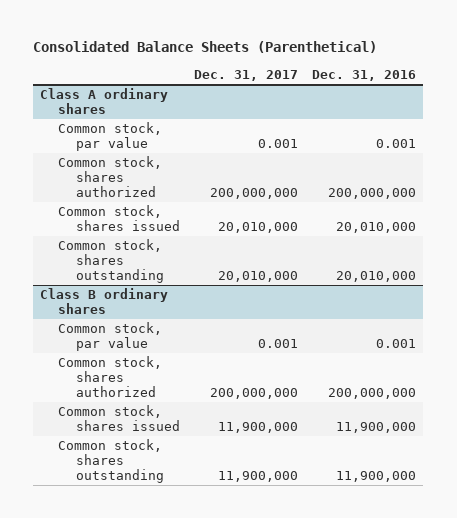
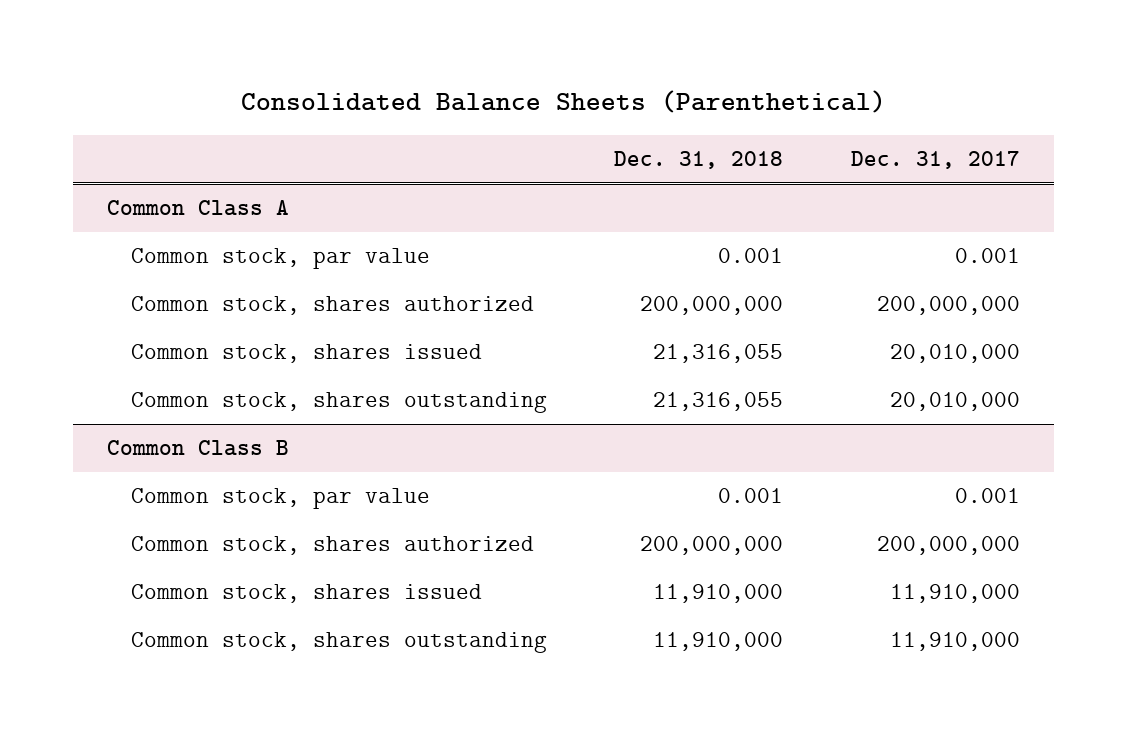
[312,69,417,81] Dec. 31, 2016 -> none
none -> [614,150,784,169] Dec. 31, 2018
[40,88,169,115] Class A ordinary shares -> [106,200,289,217] Common Class A
[40,288,169,315] Class B ordinary shares -> [106,440,289,457] Common Class B
[218,422,299,434] 11,900,000 -> [890,584,1021,604] 11,910,000
[218,470,299,482] 11,900,000 -> [890,632,1021,652] 11,910,000

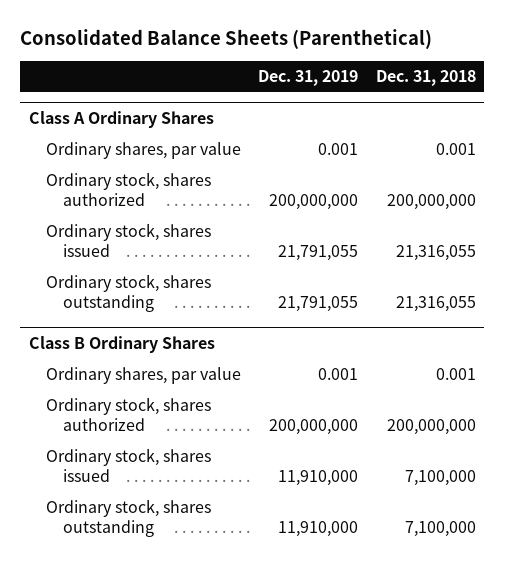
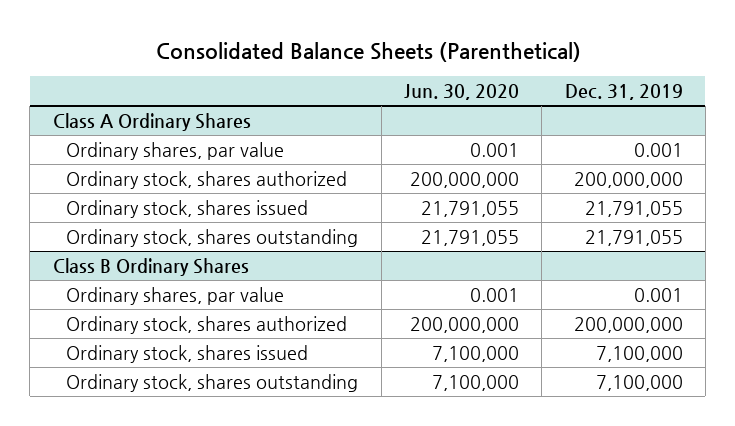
[375,70,476,87] Dec. 31, 2018 -> none
none -> [403,84,519,101] Jun. 30, 2020
[278,470,359,487] 11,910,000 -> [595,345,683,362] 7,100,000
[278,521,359,538] 11,910,000 -> [595,374,683,391] 7,100,000

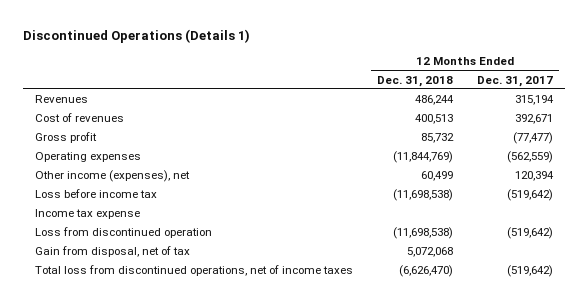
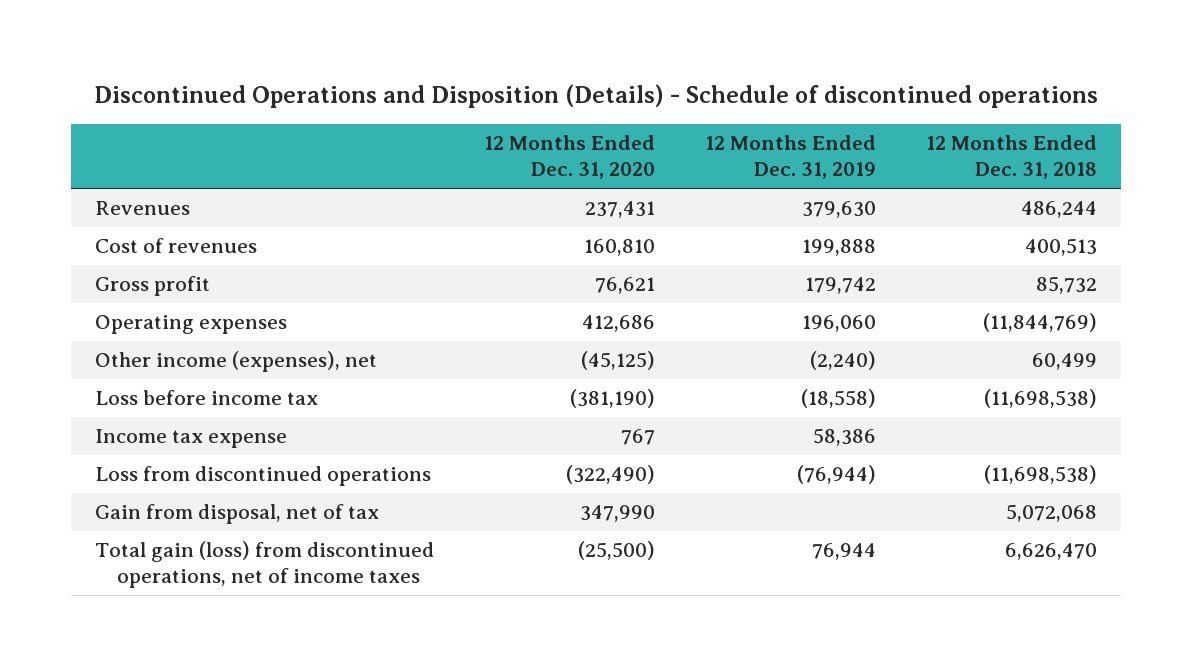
[22,29,250,44] Discontinued Operations (Details 1) -> [93,84,1098,109] Discontinued Operations and Disposition (Details) - Schedule of discontinued operations
[476,75,553,87] Dec. 31, 2017 -> none
none -> [484,135,656,180] 12 Months Ended Dec. 31, 2020
none -> [704,135,876,180] 12 Months Ended Dec. 31, 2019
[34,227,212,239] Loss from discontinued operation -> [95,466,432,487] Loss from discontinued operations
[34,265,353,277] Total loss from discontinued operations, net of income taxes -> [95,541,435,589] Total gain (loss) from discontinued operations, net of income taxes
[398,265,453,278] (6,626,470) -> [1004,543,1097,561] 6,626,470

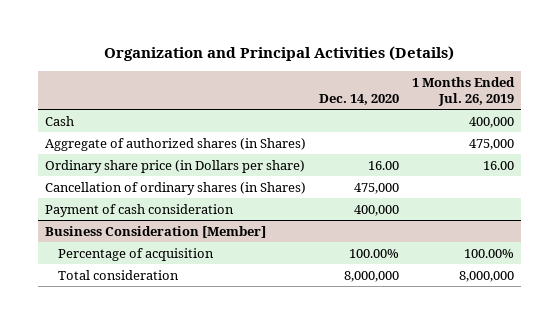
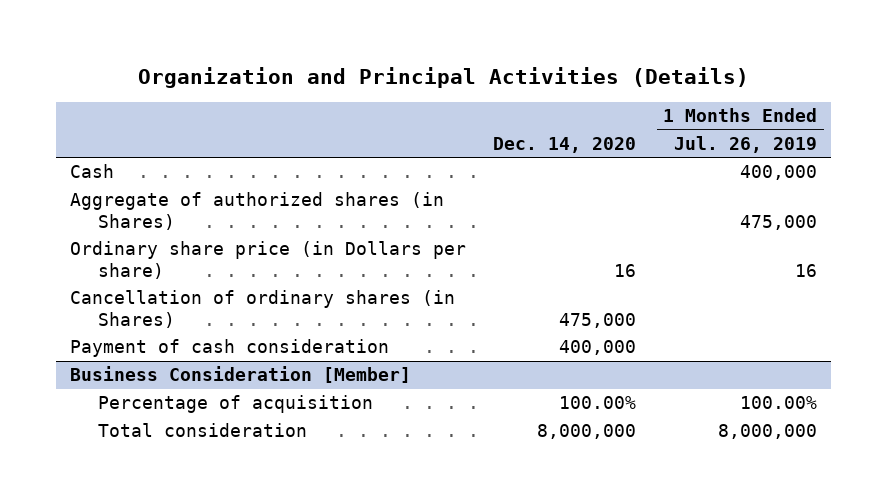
[367,160,399,170] 16.00 -> [614,264,637,278] 16
[482,160,514,170] 16.00 -> [795,264,818,278] 16

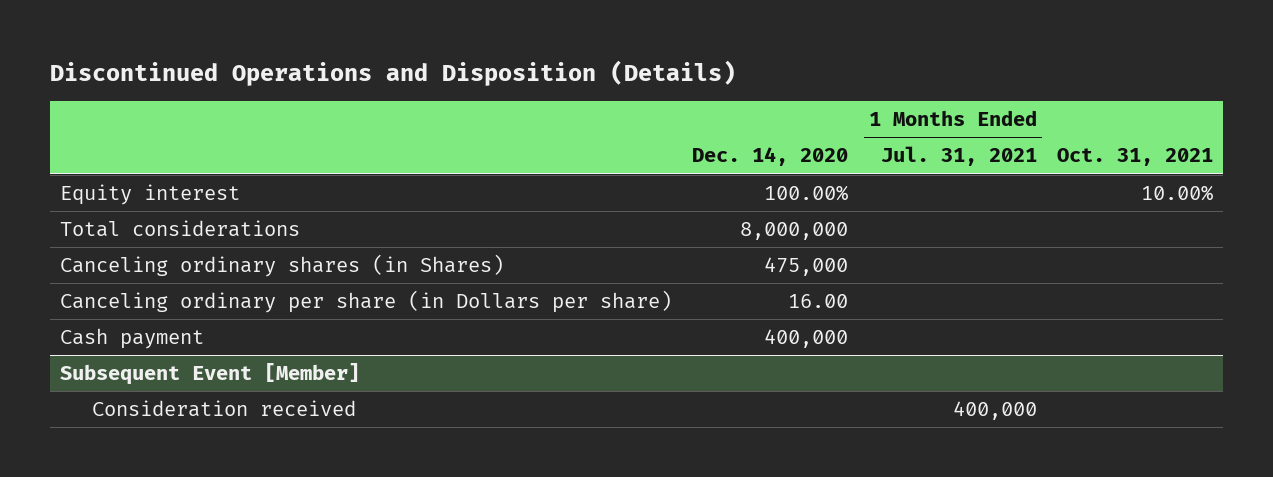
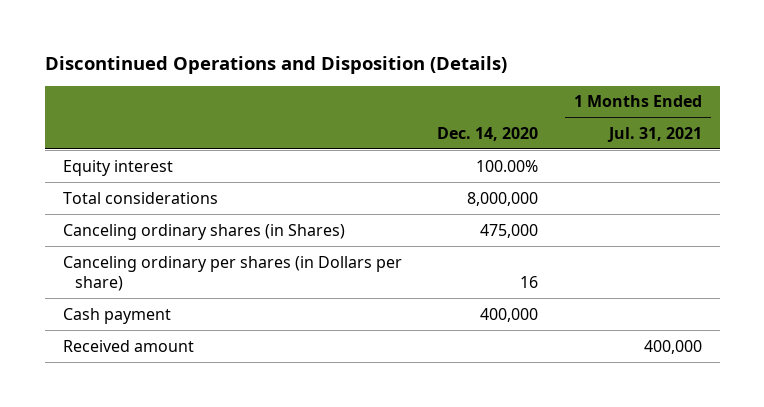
[1057,148,1214,167] Oct. 31, 2021 -> none
[60,290,673,314] Canceling ordinary per share (in Dollars per share) -> [62,255,402,292] Canceling ordinary per shares (in Dollars per share)
[788,294,849,309] 16.00 -> [520,276,539,289] 16
[60,363,361,386] Subsequent Event [Member] -> none
[91,400,356,418] Consideration received -> none
none -> [62,339,194,352] Received amount

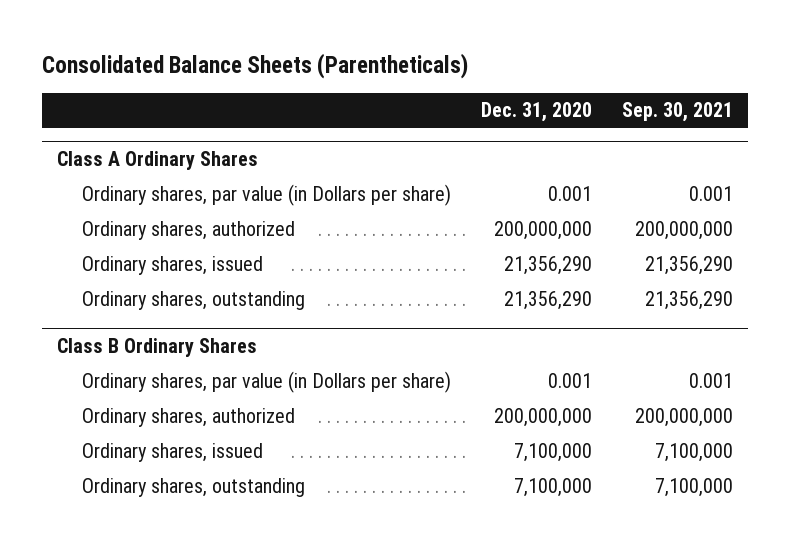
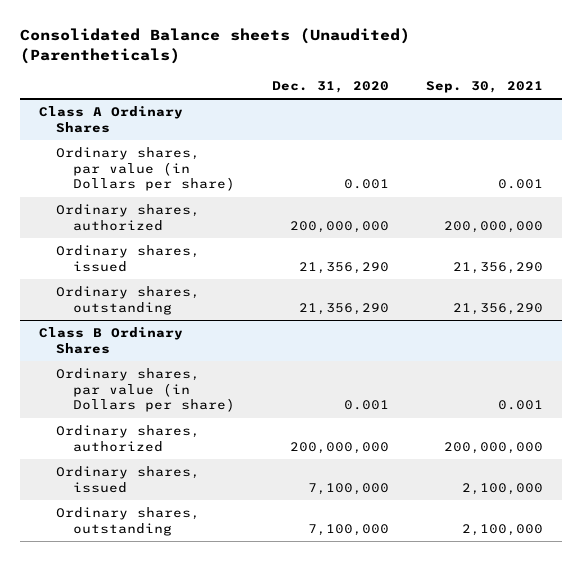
[42,52,469,79] Consolidated Balance Sheets (Parentheticals) -> [20,28,411,64] Consolidated Balance sheets (Unaudited) (Parentheticals)
[654,442,733,462] 7,100,000 -> [462,482,544,495] 2,100,000
[654,477,733,497] 7,100,000 -> [462,523,544,536] 2,100,000

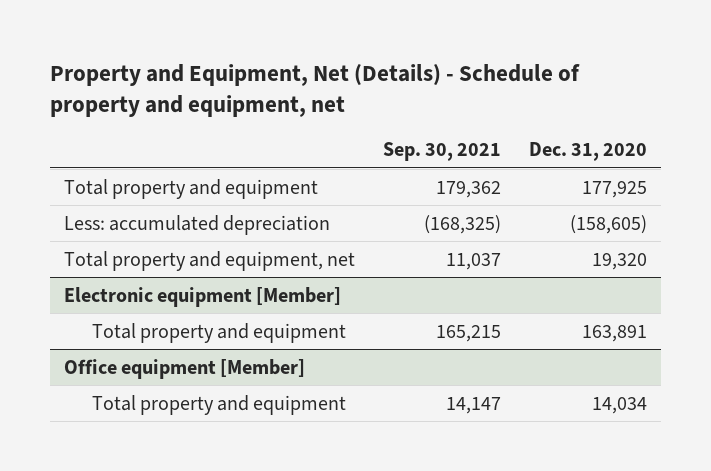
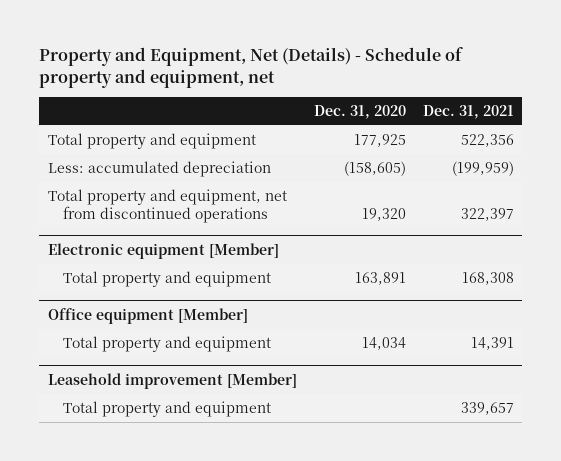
[382,142,501,162] Sep. 30, 2021 -> none
none -> [422,104,514,119] Dec. 31, 2021
[64,250,356,271] Total property and equipment, net -> [47,189,287,223] Total property and equipment, net from discontinued operations
none -> [47,372,297,389] Leasehold improvement [Member]
none -> [63,401,272,418] Total property and equipment

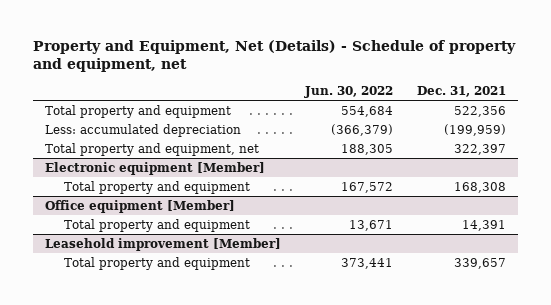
[313,104,406,119] Dec. 31, 2020 -> none
none -> [304,85,394,98] Jun. 30, 2022
[47,189,287,223] Total property and equipment, net from discontinued operations -> [45,142,260,156] Total property and equipment, net

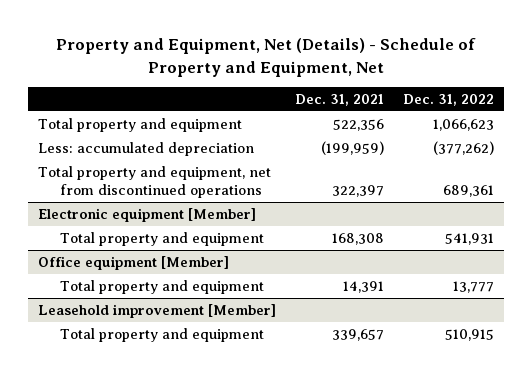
[33,40,517,73] Property and Equipment, Net (Details) - Schedule of property and equipment, net -> [55,38,476,77] Property and Equipment, Net (Details) - Schedule of Property and Equipment, Net
[304,85,394,98] Jun. 30, 2022 -> none
none -> [403,94,495,107] Dec. 31, 2022
[45,142,260,156] Total property and equipment, net -> [37,165,271,199] Total property and equipment, net from discontinued operations

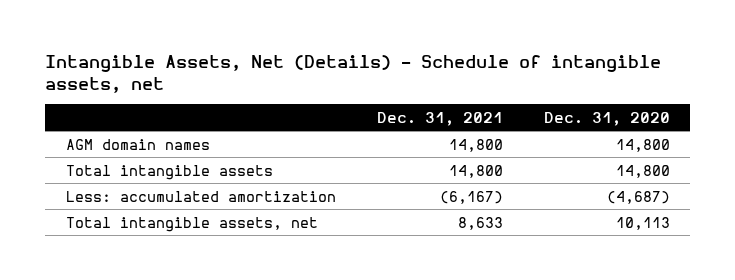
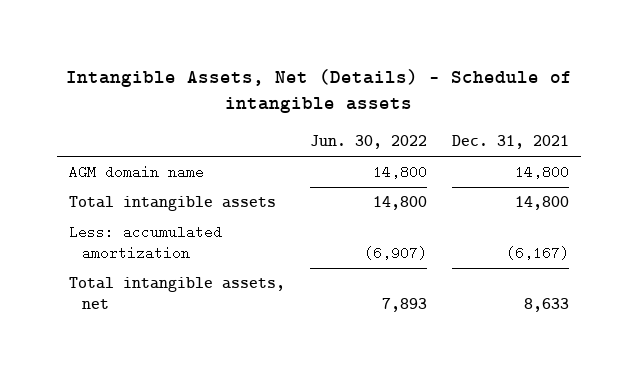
[45,54,662,93] Intangible Assets, Net (Details) - Schedule of intangible assets, net -> [66,68,573,114] Intangible Assets, Net (Details) - Schedule of intangible assets
[543,111,670,126] Dec. 31, 2020 -> none
none -> [310,135,428,150] Jun. 30, 2022
[65,138,210,150] AGM domain names -> [69,165,205,180] AGM domain name

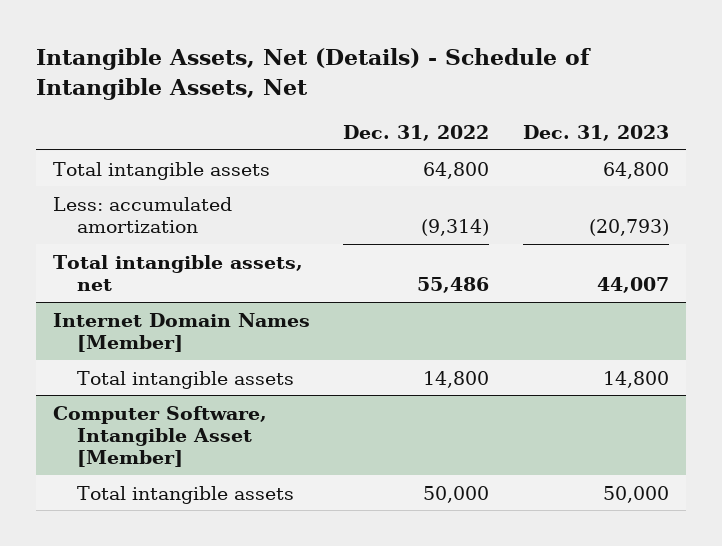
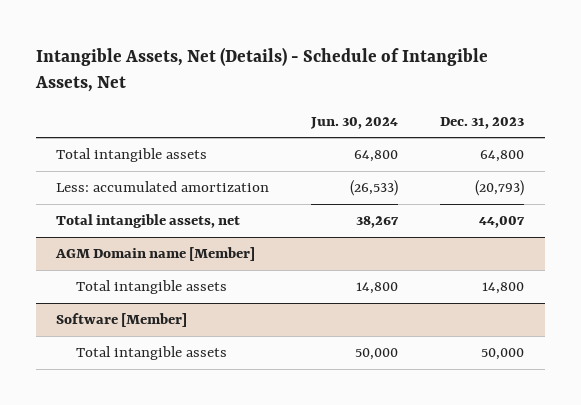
[343,124,490,141] Dec. 31, 2022 -> none
none -> [310,116,399,129] Jun. 30, 2024
[52,312,310,353] Internet Domain Names [Member] -> [55,247,256,262] AGM Domain name [Member]
[52,405,267,468] Computer Software, Intangible Asset [Member] -> [56,313,188,328] Software [Member]

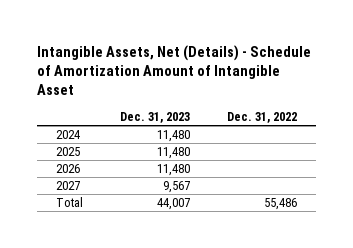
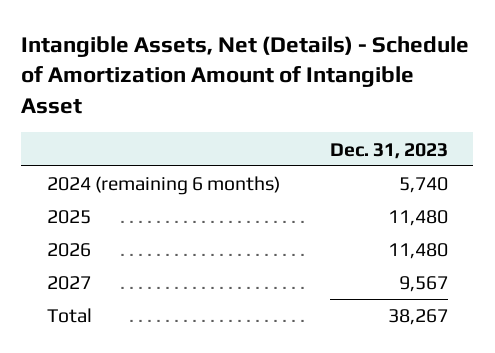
[227,112,298,124] Dec. 31, 2022 -> none
[55,130,80,140] 2024 -> none
none -> [46,176,280,196] 2024 (remaining 6 months)
[156,198,190,211] 44,007 -> [387,309,448,326] 38,267

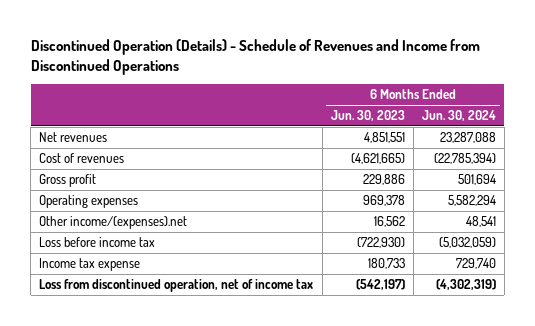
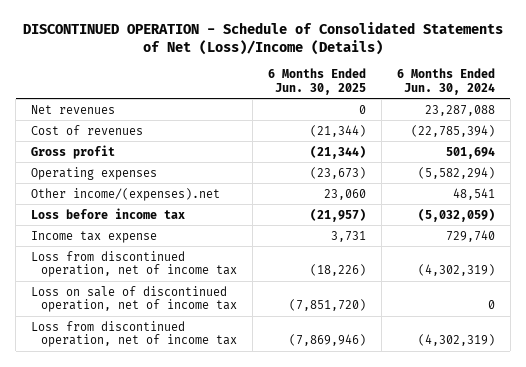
[30,39,480,76] Discontinued Operation (Details) - Schedule of Revenues and Income from Discontinued Operations -> [22,21,503,55] DISCONTINUED OPERATION - Schedule of Consolidated Statements of Net (Loss)/Income (Details)
[330,110,405,122] Jun. 30, 2023 -> none
none -> [267,68,366,95] 6 Months Ended Jun. 30, 2025
[447,195,496,207] 5,582,294 -> [417,166,495,179] (5,582,294)
none -> [30,285,238,313] Loss on sale of discontinued operation, net of income tax
none -> [30,320,238,348] Loss from discontinued operation, net of income tax

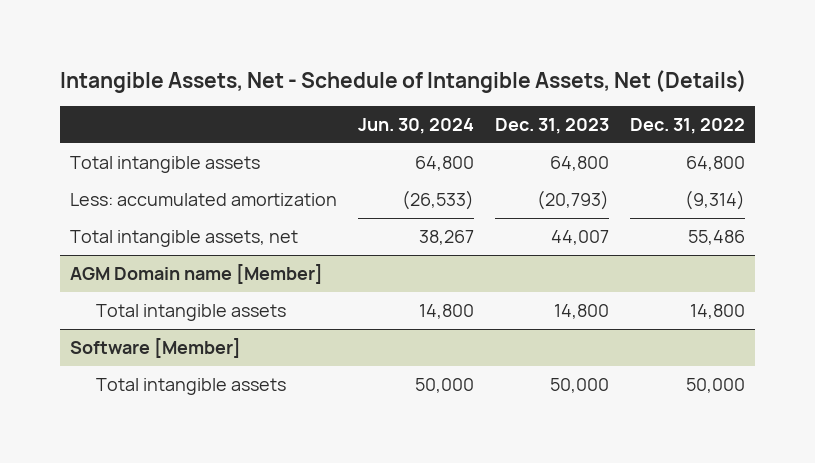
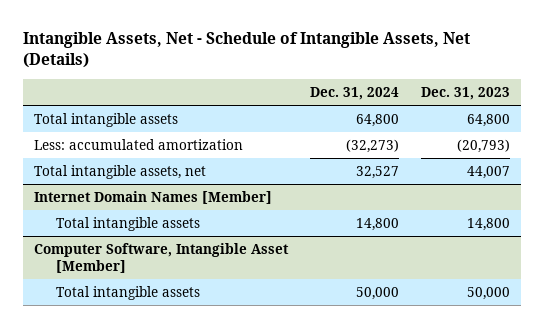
[358,117,475,134] Jun. 30, 2024 -> none
[629,117,745,134] Dec. 31, 2022 -> none
none -> [310,86,400,100] Dec. 31, 2024
[70,263,324,284] AGM Domain name [Member] -> [34,191,273,205] Internet Domain Names [Member]
[70,337,242,358] Software [Member] -> [34,243,290,273] Computer Software, Intangible Asset [Member]

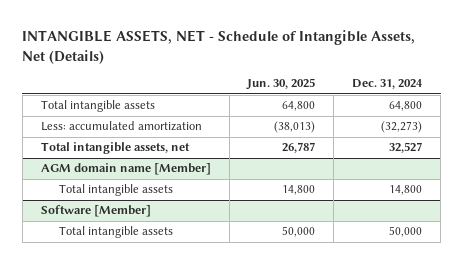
[23,32,471,69] Intangible Assets, Net - Schedule of Intangible Assets, Net (Details) -> [22,30,416,64] INTANGIBLE ASSETS, NET - Schedule of Intangible Assets, Net (Details)
[420,86,510,100] Dec. 31, 2023 -> none
none -> [246,78,316,91] Jun. 30, 2025
[34,191,273,205] Internet Domain Names [Member] -> [40,163,211,176] AGM domain name [Member]
[34,243,290,273] Computer Software, Intangible Asset [Member] -> [40,205,151,218] Software [Member]

